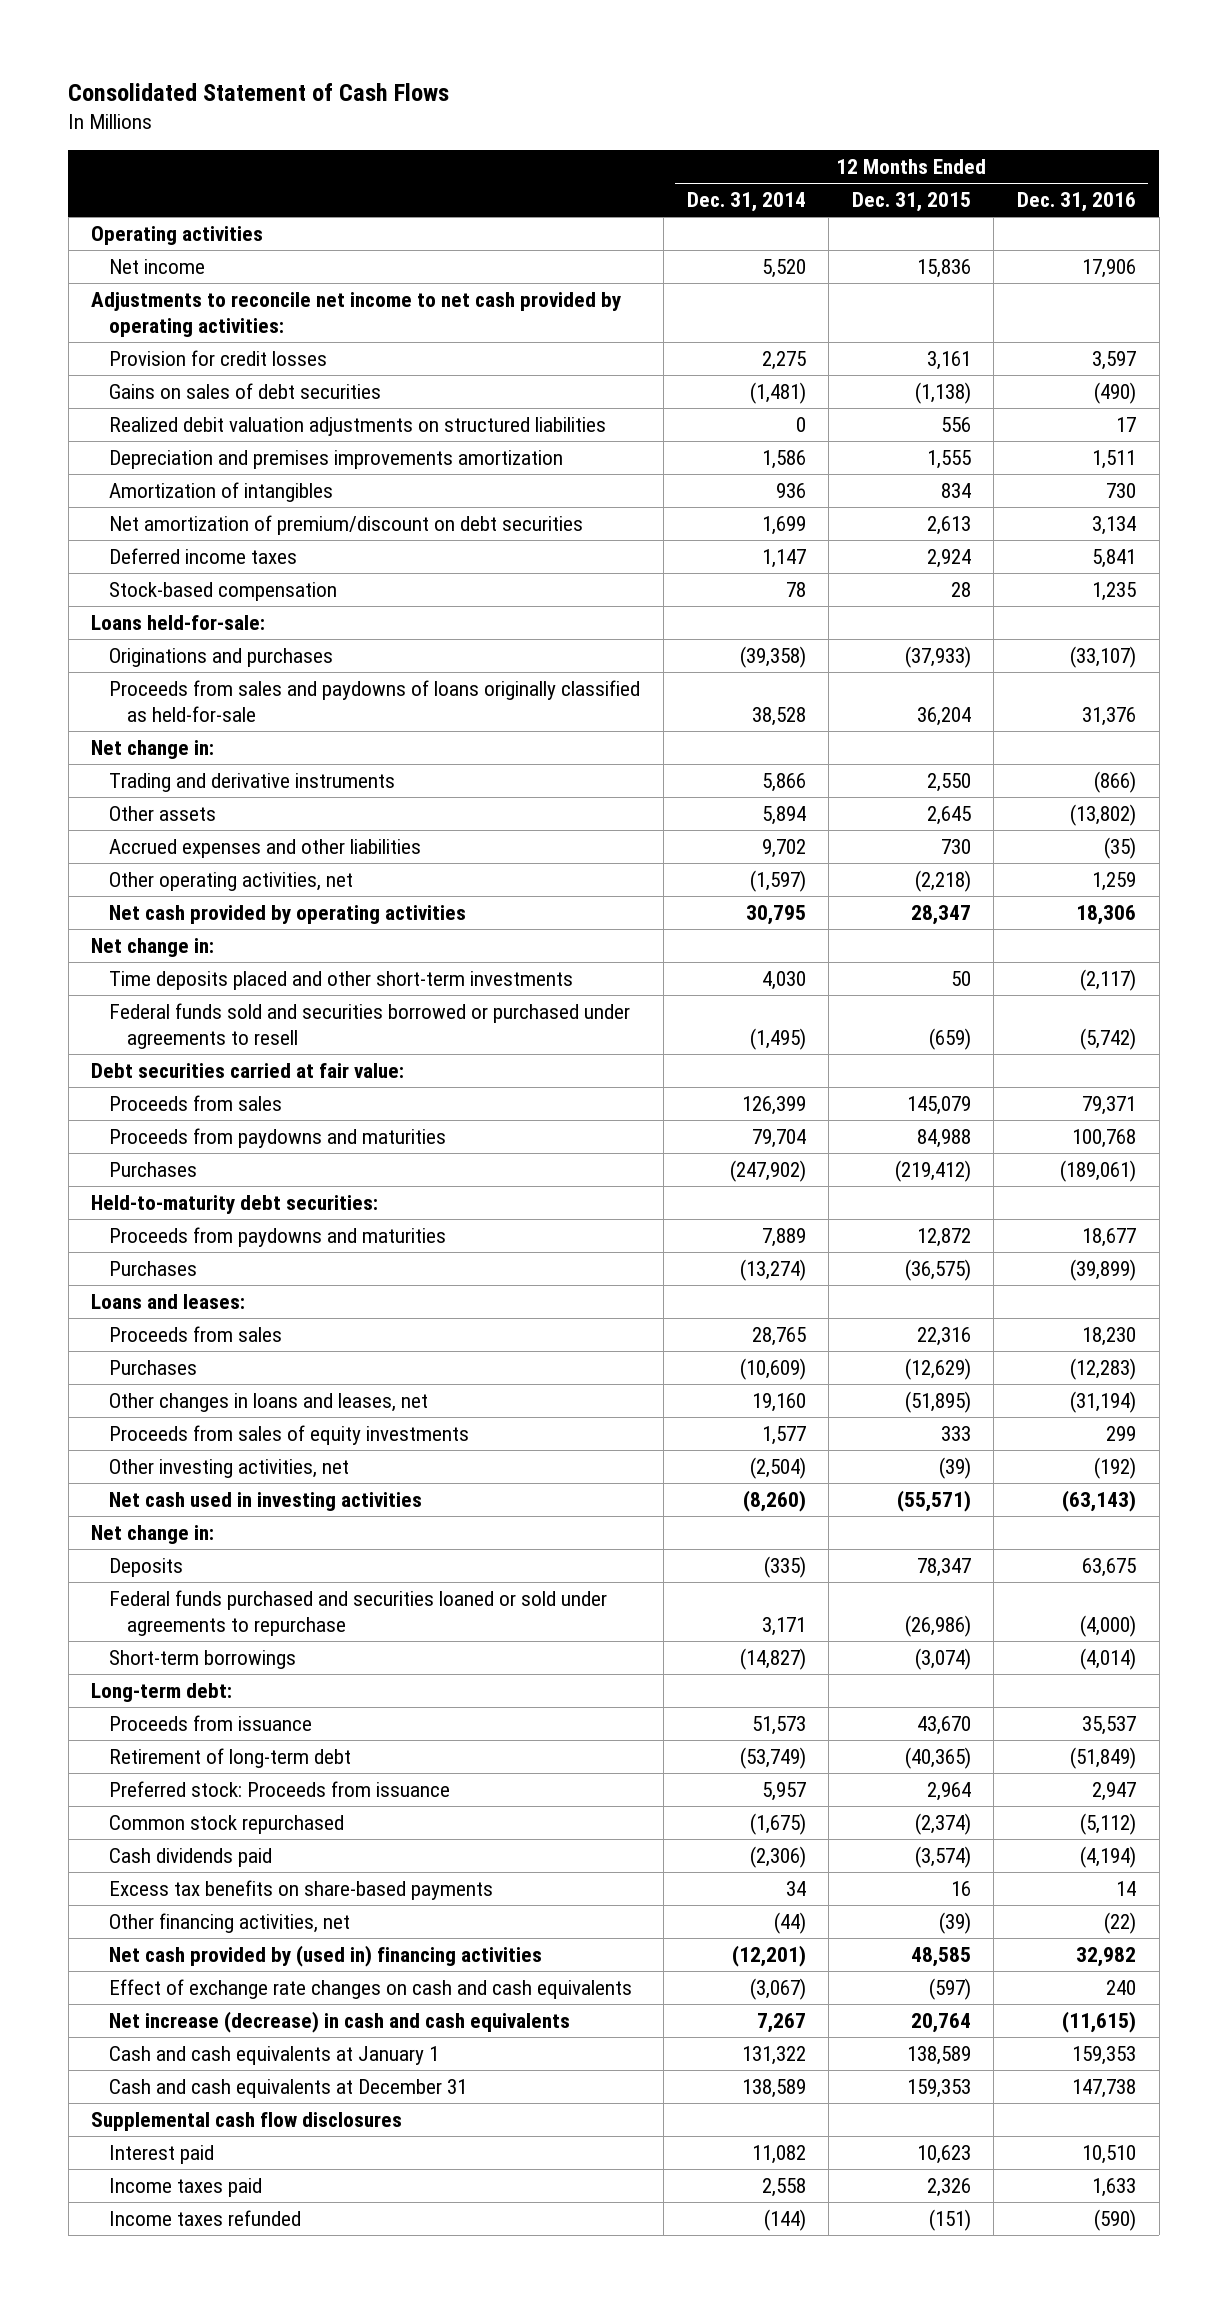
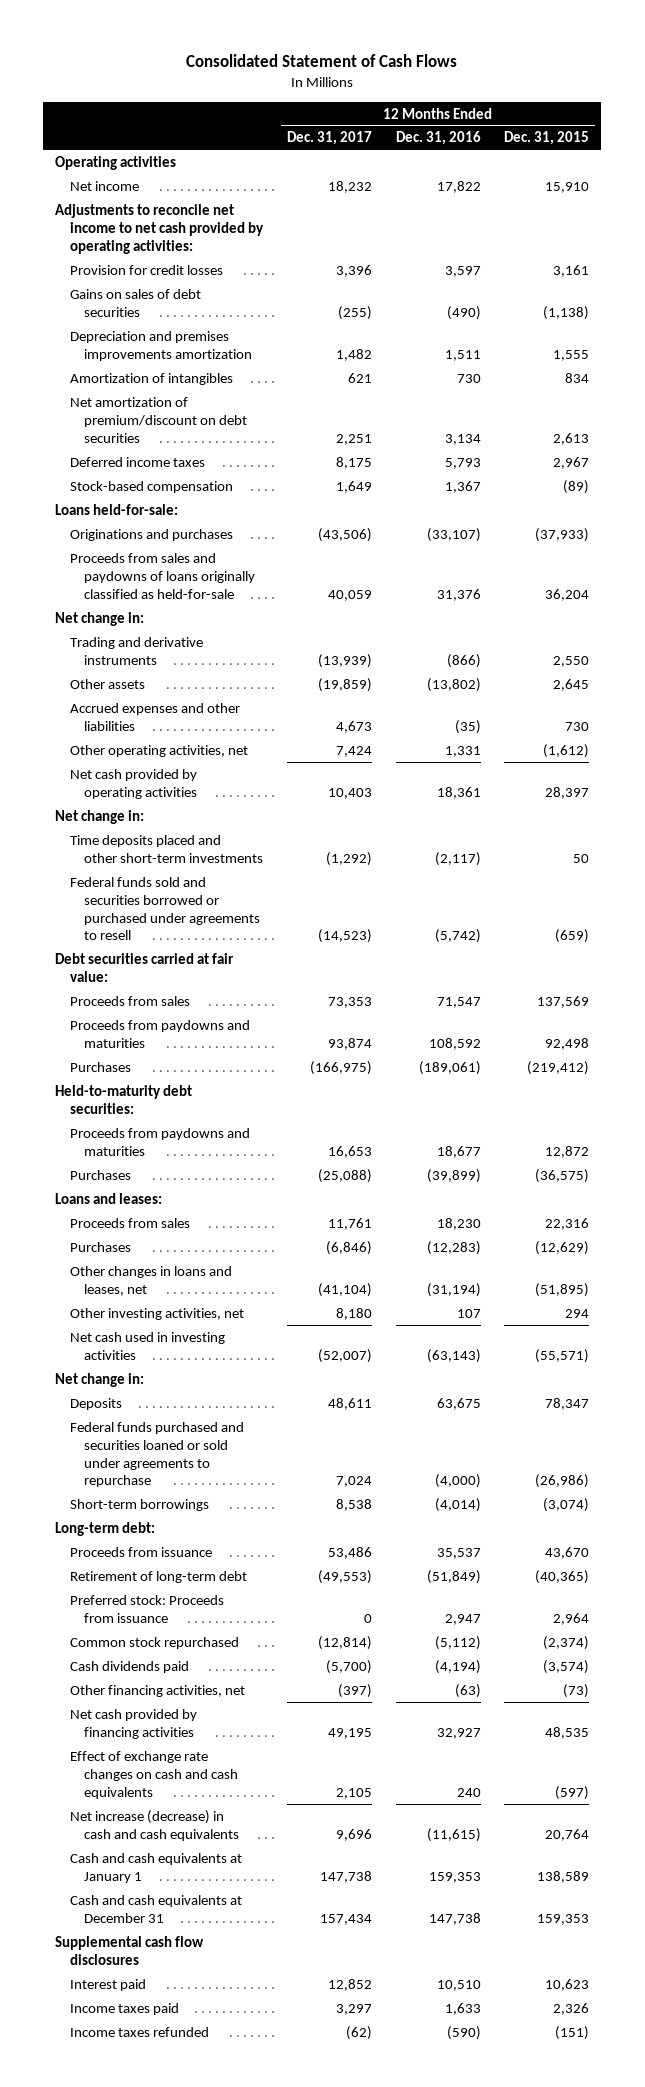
[686,192,806,213] Dec. 31, 2014 -> none
none -> [286,131,372,146] Dec. 31, 2017
[916,258,971,278] 15,836 -> [545,181,590,193] 15,910
[1081,258,1136,278] 17,906 -> [436,180,481,193] 17,822
[109,416,607,436] Realized debit valuation adjustments on structured liabilities -> none
[926,548,971,568] 2,924 -> [553,456,590,469] 2,967
[1091,548,1136,568] 5,841 -> [444,457,481,469] 5,793
[950,581,971,597] 28 -> [563,479,590,494] (89)
[1091,581,1136,601] 1,235 -> [444,480,481,493] 1,367
[914,869,971,892] (2,218) -> [543,743,590,758] (1,612)
[1091,871,1136,891] 1,259 -> [444,745,481,757] 1,331
[910,904,971,925] 28,347 -> [545,786,590,799] 28,397
[1075,904,1136,925] 18,306 -> [436,786,481,799] 18,361
[906,1095,971,1115] 145,079 -> [537,995,590,1008] 137,569
[1081,1095,1136,1115] 79,371 -> [436,996,481,1008] 71,547
[916,1128,971,1148] 84,988 -> [545,1037,590,1050] 92,498
[1071,1128,1136,1148] 100,768 -> [428,1037,481,1050] 108,592
[109,1424,470,1445] Proceeds from sales of equity investments -> none
[938,1456,971,1479] (39) -> [565,1308,590,1318] 294
[1093,1456,1136,1479] (192) -> [456,1308,481,1318] 107
[109,1879,494,1900] Excess tax benefits on share-based payments -> none
[938,1911,971,1934] (39) -> [563,1683,590,1698] (73)
[1103,1911,1136,1934] (22) -> [454,1683,481,1698] (63)
[109,1944,543,1967] Net cash provided by (used in) financing activities -> [69,1708,197,1739] Net cash provided by financing activities
[910,1946,971,1967] 48,585 -> [545,1726,590,1739] 48,535
[1075,1946,1136,1967] 32,982 -> [436,1727,481,1739] 32,927

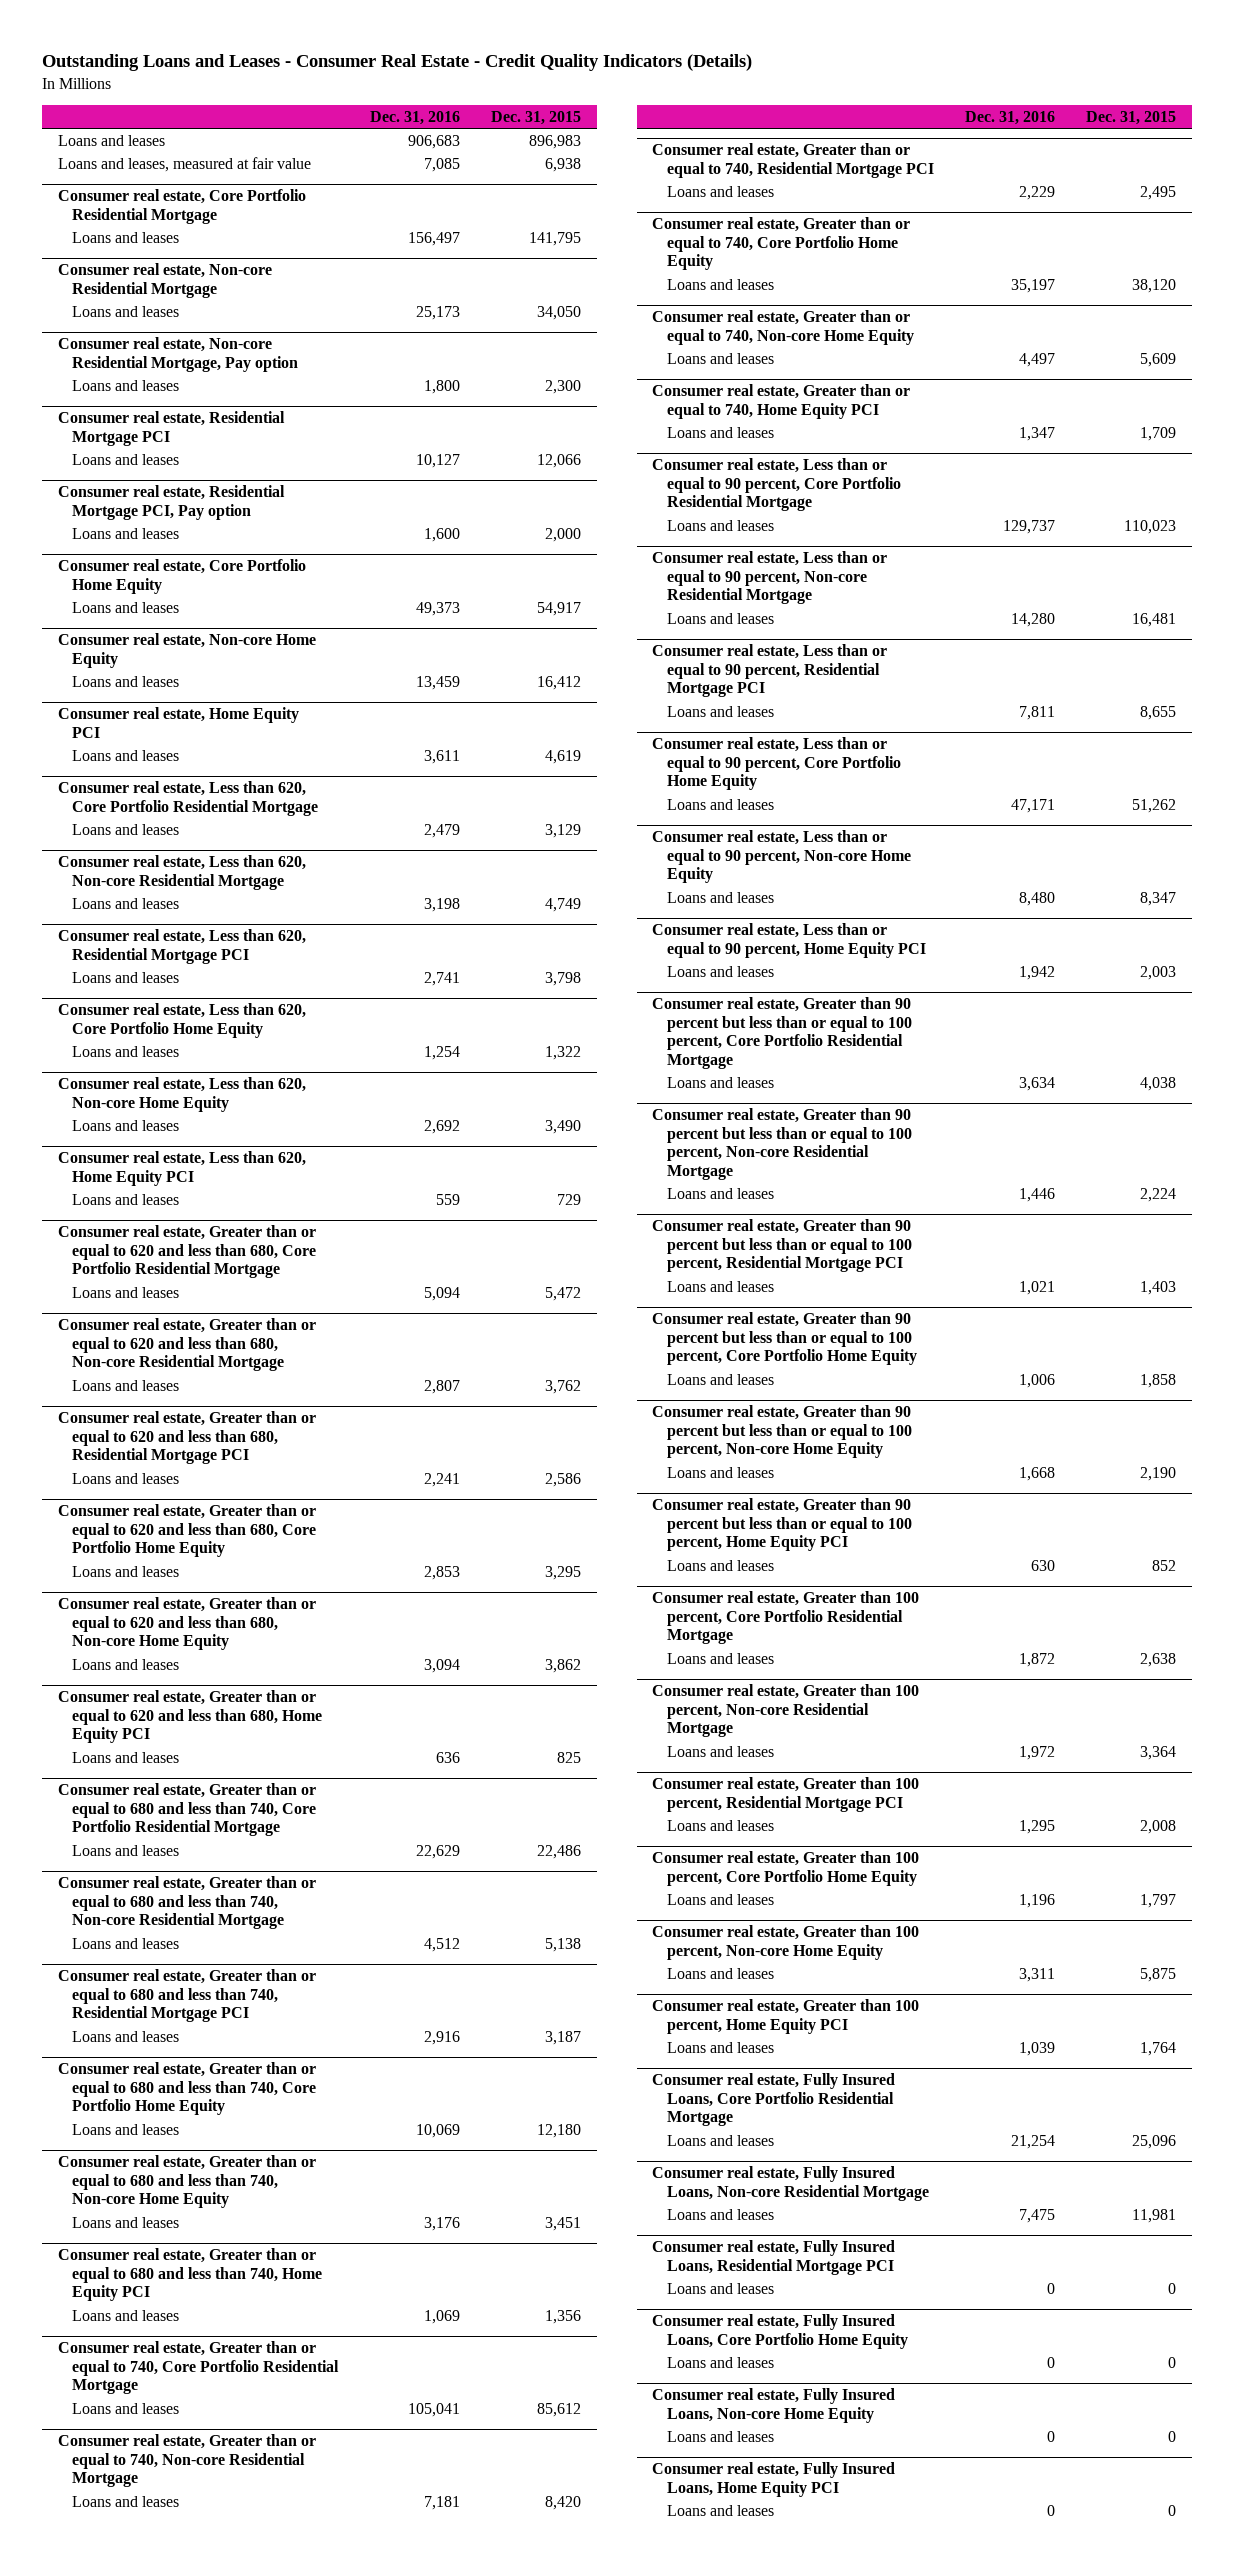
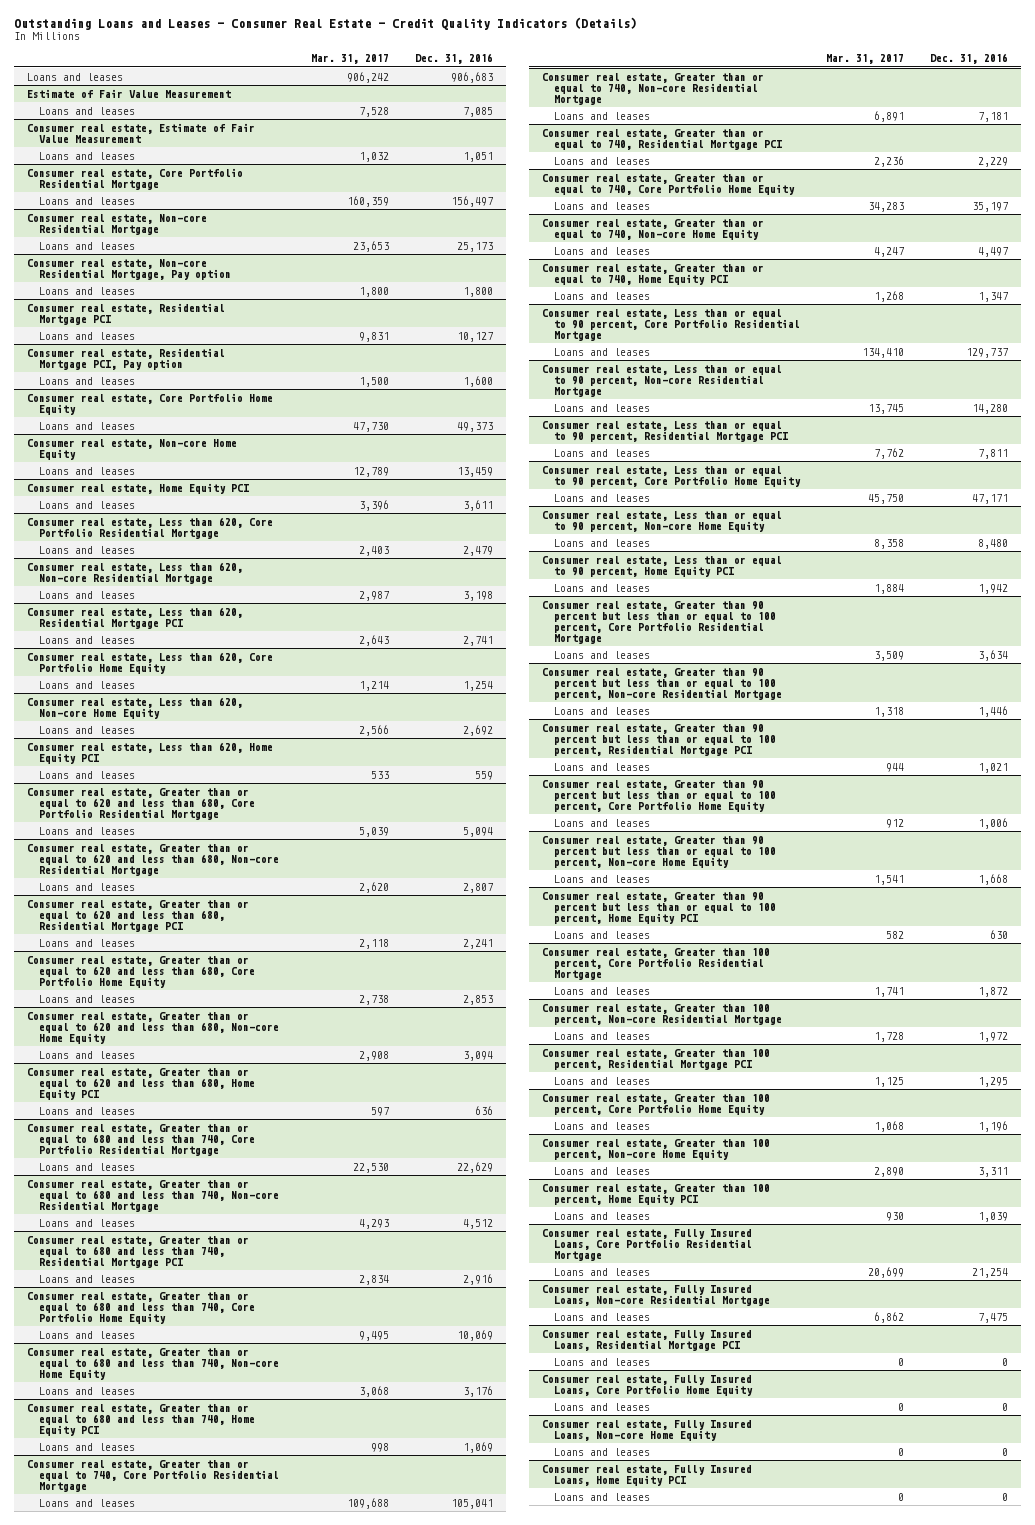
[491,110,582,125] Dec. 31, 2015 -> none
none -> [311,54,390,65] Mar. 31, 2017
none -> [26,88,231,98] Estimate of Fair Value Measurement
[57,156,311,172] Loans and leases, measured at fair value -> [39,106,136,115] Loans and leases
none -> [26,122,255,143] Consumer real estate, Estimate of Fair Value Measurement
none -> [39,151,136,160] Loans and leases

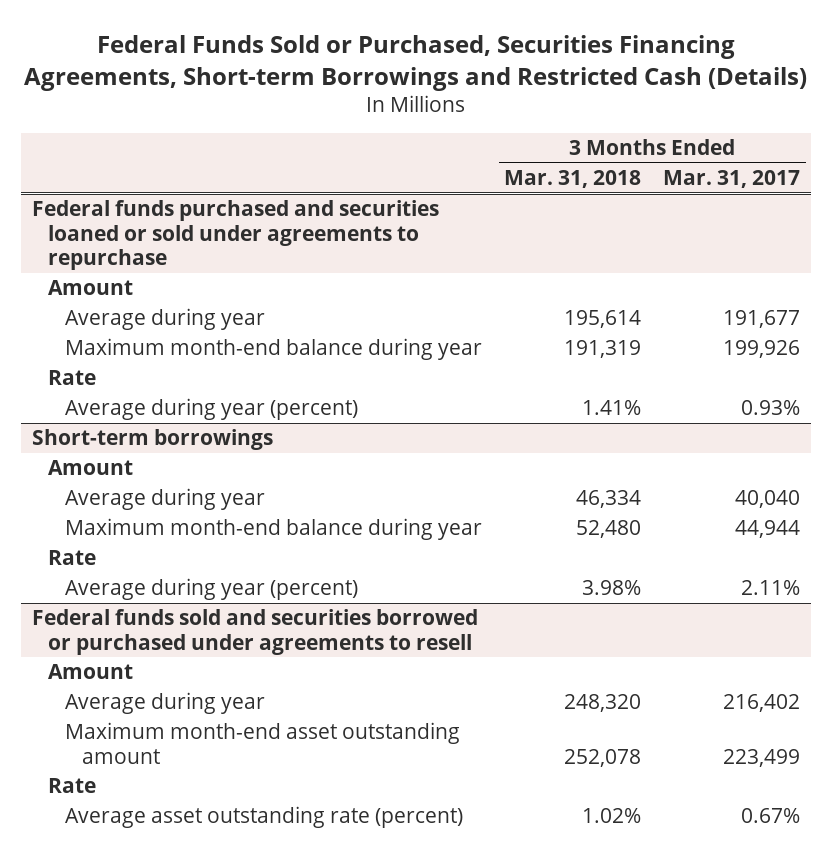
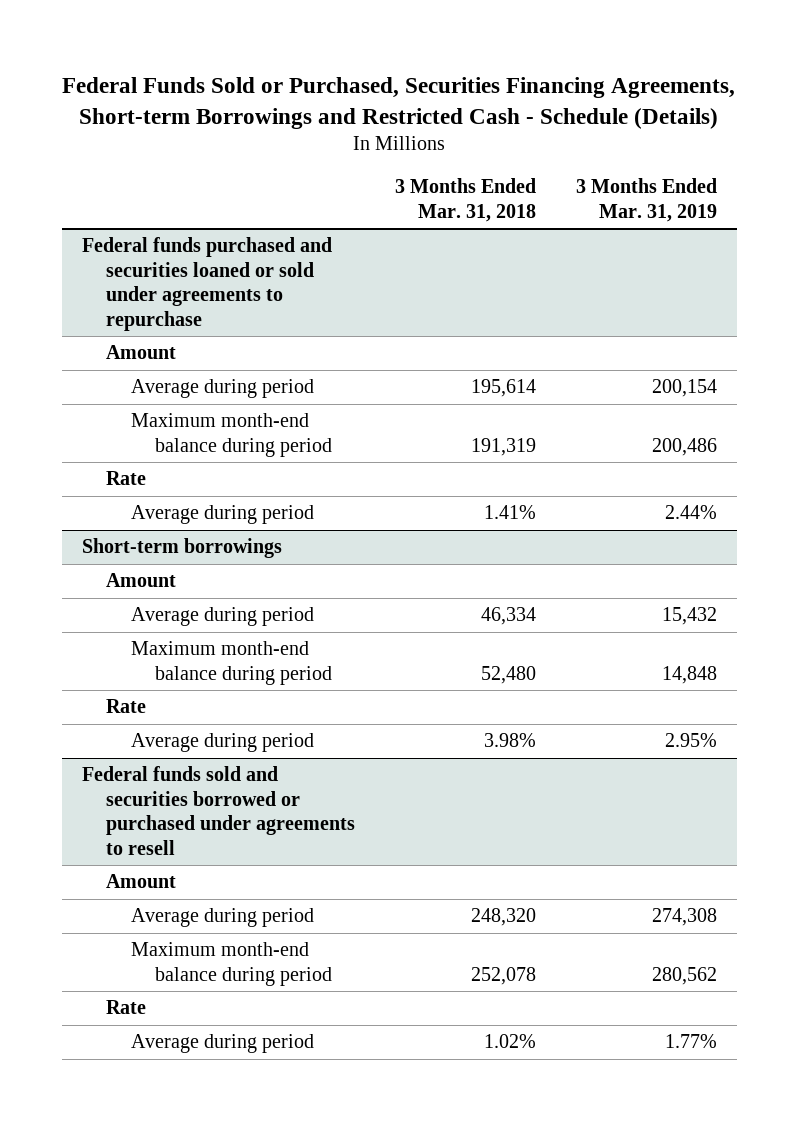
[23,34,807,91] Federal Funds Sold or Purchased, Securities Financing Agreements, Short-term Borrowings and Restricted Cash (Details) -> [62,76,736,129] Federal Funds Sold or Purchased, Securities Financing Agreements, Short-term Borrowings and Restricted Cash - Schedule (Details)
[663,170,801,189] Mar. 31, 2017 -> none
none -> [575,178,717,222] 3 Months Ended Mar. 31, 2019
[64,308,265,331] Average during year -> [130,379,314,399] Average during period
[64,338,482,361] Maximum month-end balance during year -> [130,413,333,457] Maximum month-end balance during period
[64,398,358,421] Average during year (percent) -> [130,505,314,525] Average during period
[64,488,265,511] Average during year -> [130,607,314,627] Average during period
[64,518,482,541] Maximum month-end balance during year -> [130,641,333,685] Maximum month-end balance during period
[64,578,358,601] Average during year (percent) -> [130,733,314,753] Average during period
[64,692,265,715] Average during year -> [130,908,314,928] Average during period
[64,722,460,764] Maximum month-end asset outstanding amount -> [130,942,333,986] Maximum month-end balance during period
[64,806,463,829] Average asset outstanding rate (percent) -> [130,1034,314,1054] Average during period

